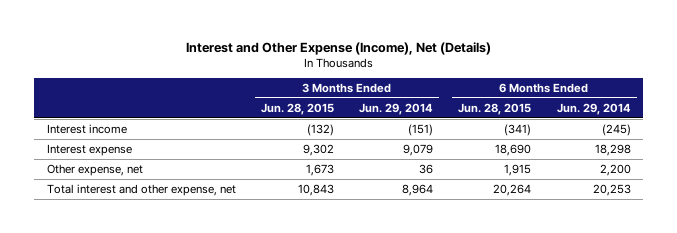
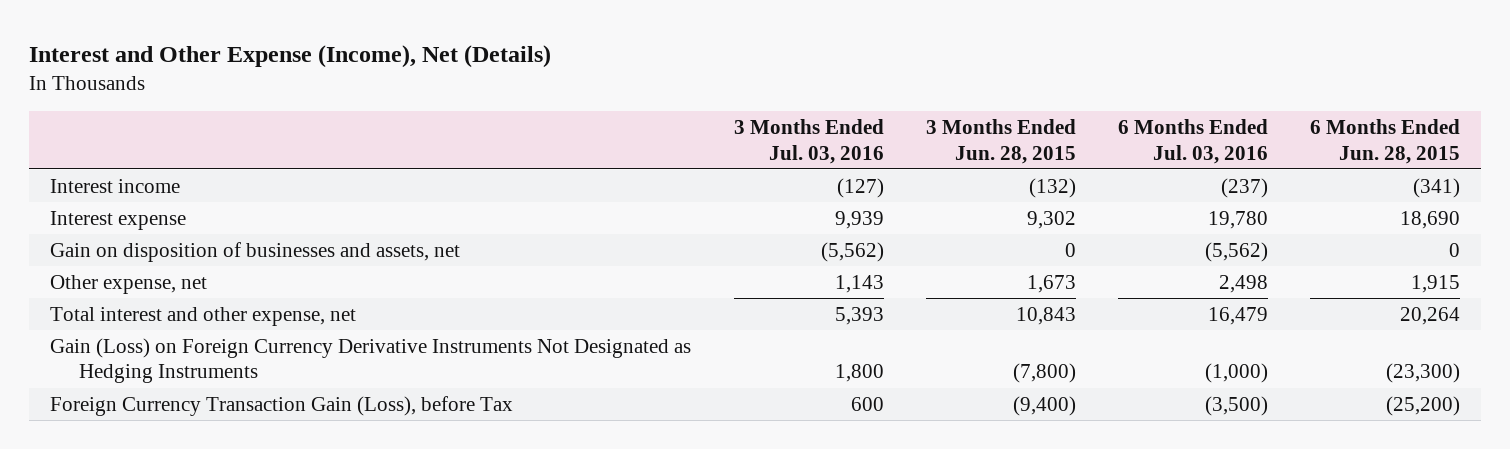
[359,102,434,115] Jun. 29, 2014 -> none
[556,102,631,115] Jun. 29, 2014 -> none
none -> [733,119,884,164] 3 Months Ended Jul. 03, 2016
none -> [1117,119,1268,164] 6 Months Ended Jul. 03, 2016
none -> [50,241,461,262] Gain on disposition of businesses and assets, net
none -> [50,337,692,384] Gain (Loss) on Foreign Currency Derivative Instruments Not Designated as Hedging Instruments
none -> [50,395,514,416] Foreign Currency Transaction Gain (Loss), before Tax

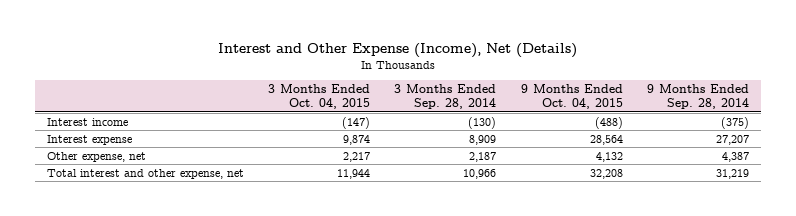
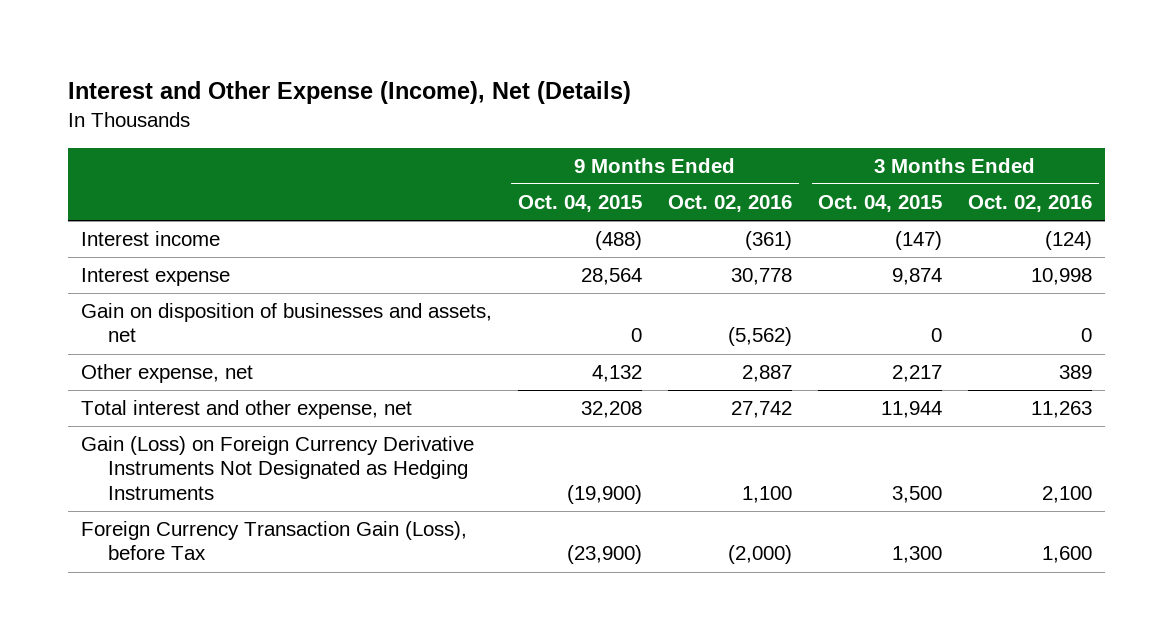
[394,83,497,109] 3 Months Ended Sep. 28, 2014 -> none
[646,83,749,109] 9 Months Ended Sep. 28, 2014 -> none
none -> [667,195,792,213] Oct. 02, 2016
none -> [968,195,1093,213] Oct. 02, 2016
none -> [80,303,492,343] Gain on disposition of businesses and assets, net
none -> [80,436,474,500] Gain (Loss) on Foreign Currency Derivative Instruments Not Designated as Hedging Instruments
none -> [80,521,467,561] Foreign Currency Transaction Gain (Loss), before Tax

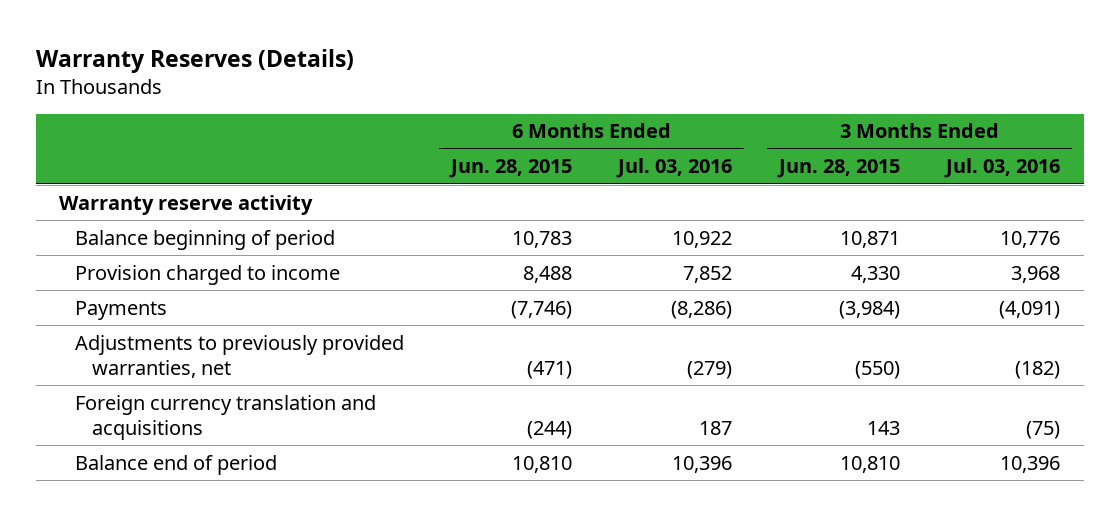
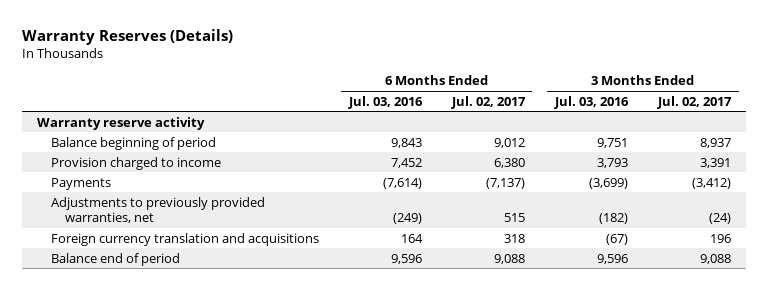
[448,159,572,179] Jun. 28, 2015 -> none
[776,159,900,179] Jun. 28, 2015 -> none
none -> [450,95,526,109] Jul. 02, 2017
none -> [657,95,733,109] Jul. 02, 2017
[672,230,733,248] 10,922 -> [390,137,422,148] 9,843
[1000,230,1061,248] 10,776 -> [596,137,628,148] 9,751
[683,265,733,283] 7,852 -> [390,157,422,168] 7,452
[1011,265,1061,283] 3,968 -> [596,157,628,168] 3,793
[671,300,733,319] (8,286) -> [382,177,422,189] (7,614)
[999,300,1061,319] (4,091) -> [588,177,628,189] (3,699)
[687,360,733,379] (279) -> [392,213,422,225] (249)
[699,420,733,435] 187 -> [400,233,423,243] 164
[1026,420,1061,439] (75) -> [605,233,628,245] (67)
[672,455,733,473] 10,396 -> [390,253,422,264] 9,596
[1000,455,1061,473] 10,396 -> [596,253,628,264] 9,596

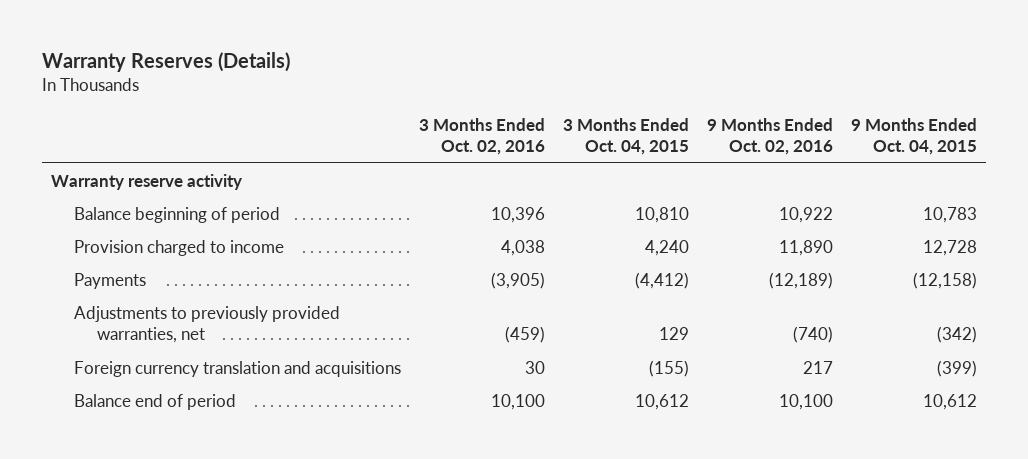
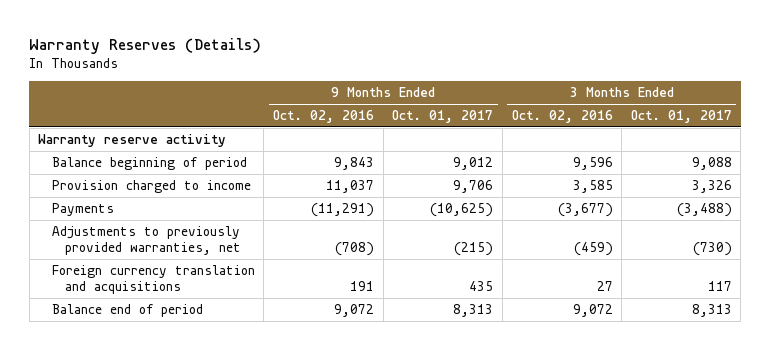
[562,118,689,156] 3 Months Ended Oct. 04, 2015 -> none
[850,118,977,156] 9 Months Ended Oct. 04, 2015 -> none
none -> [392,110,494,124] Oct. 01, 2017
none -> [630,110,732,124] Oct. 01, 2017
[490,206,545,223] 10,396 -> [572,156,613,170] 9,596
[778,206,833,223] 10,922 -> [334,156,375,170] 9,843
[500,239,545,256] 4,038 -> [572,179,613,193] 3,585
[778,239,833,256] 11,890 -> [326,179,375,193] 11,037
[490,271,545,289] (3,905) -> [557,202,613,217] (3,677)
[768,271,833,289] (12,189) -> [311,202,375,217] (11,291)
[792,326,833,344] (740) -> [335,242,375,257] (708)
[524,360,545,374] 30 -> [596,281,613,292] 27
[802,360,833,374] 217 -> [350,281,375,292] 191
[490,393,545,410] 10,100 -> [572,303,613,317] 9,072
[778,393,833,410] 10,100 -> [334,303,375,317] 9,072

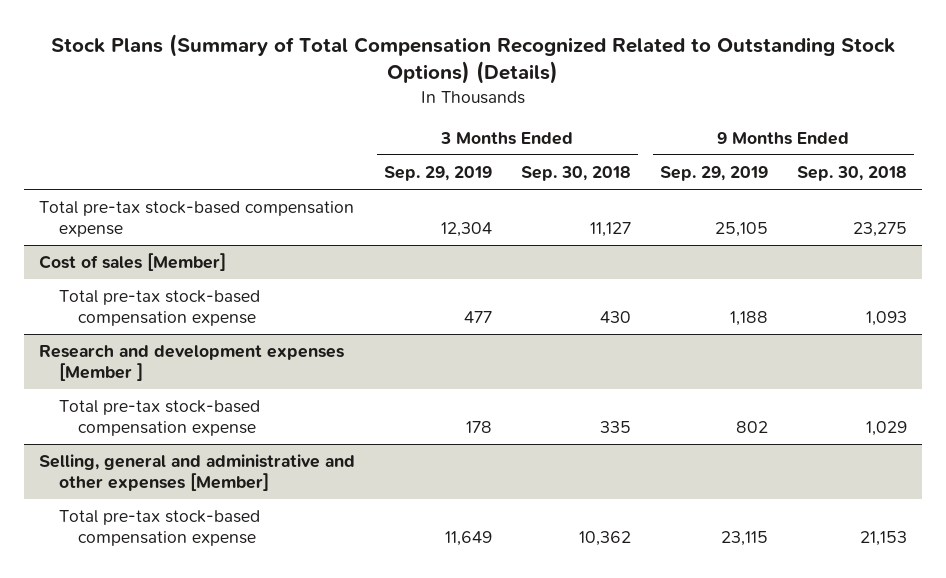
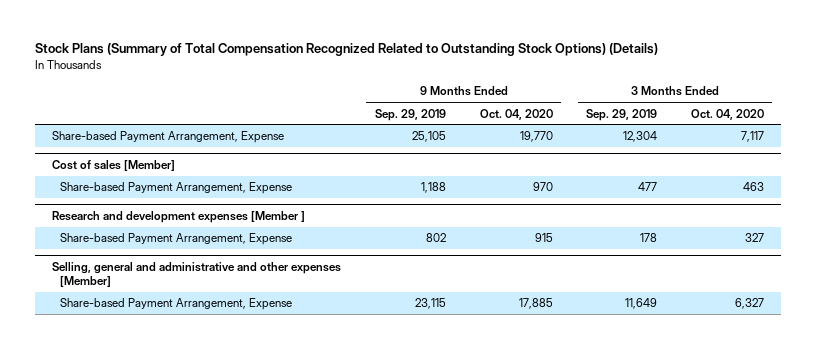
[520,166,631,182] Sep. 30, 2018 -> none
[796,166,907,182] Sep. 30, 2018 -> none
none -> [479,108,553,120] Oct. 04, 2020
none -> [691,108,765,120] Oct. 04, 2020
[38,201,354,237] Total pre-tax stock-based compensation expense -> [52,131,285,144] Share-based Payment Arrangement, Expense
[58,290,260,326] Total pre-tax stock-based compensation expense -> [60,182,293,195] Share-based Payment Arrangement, Expense
[58,400,260,436] Total pre-tax stock-based compensation expense -> [60,233,293,246] Share-based Payment Arrangement, Expense
[58,510,260,546] Total pre-tax stock-based compensation expense -> [60,298,293,311] Share-based Payment Arrangement, Expense

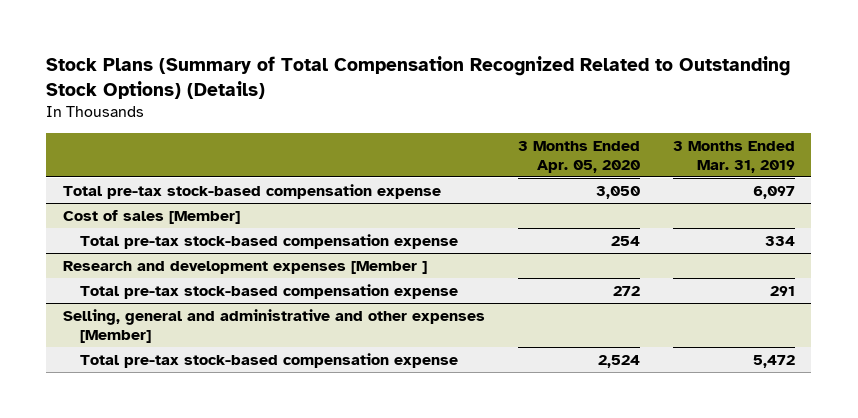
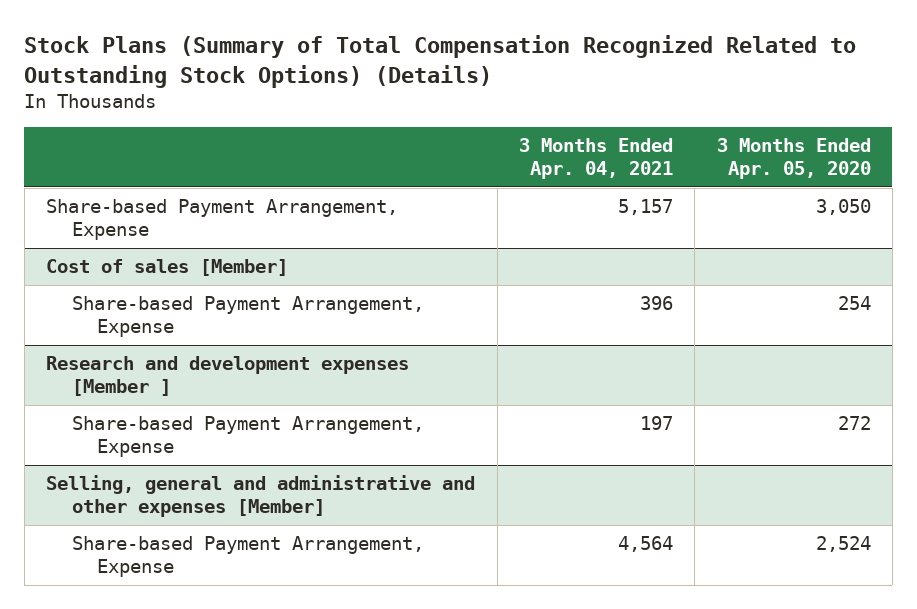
[672,140,795,173] 3 Months Ended Mar. 31, 2019 -> none
none -> [518,138,673,180] 3 Months Ended Apr. 04, 2021
[62,183,441,199] Total pre-tax stock-based compensation expense -> [46,199,399,241] Share-based Payment Arrangement, Expense
[80,233,459,249] Total pre-tax stock-based compensation expense -> [71,296,424,338] Share-based Payment Arrangement, Expense
[80,283,459,299] Total pre-tax stock-based compensation expense -> [71,416,424,458] Share-based Payment Arrangement, Expense
[80,352,459,368] Total pre-tax stock-based compensation expense -> [71,536,424,578] Share-based Payment Arrangement, Expense

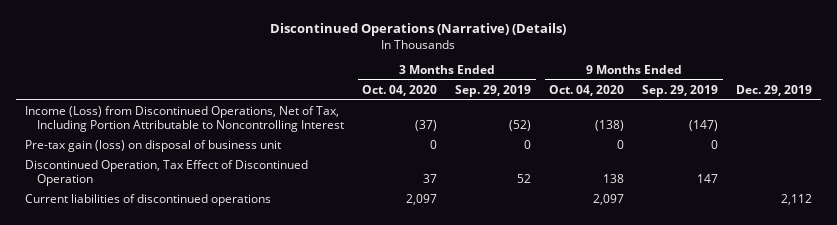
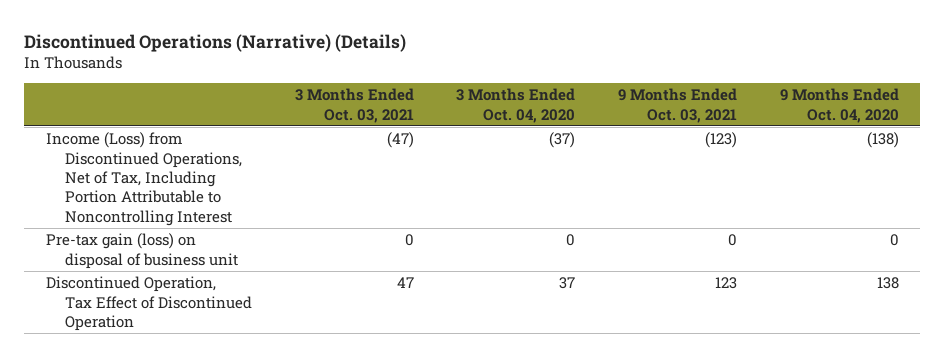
[455,84,532,97] Sep. 29, 2019 -> none
[642,84,719,97] Sep. 29, 2019 -> none
[736,84,813,96] Dec. 29, 2019 -> none
none -> [294,88,414,123] 3 Months Ended Oct. 03, 2021
none -> [617,88,737,123] 9 Months Ended Oct. 03, 2021
[24,193,271,206] Current liabilities of discontinued operations -> none

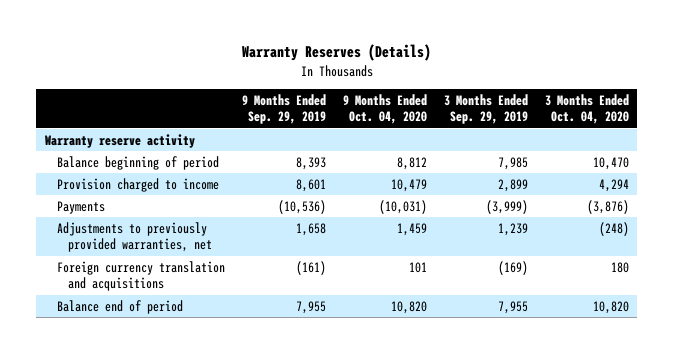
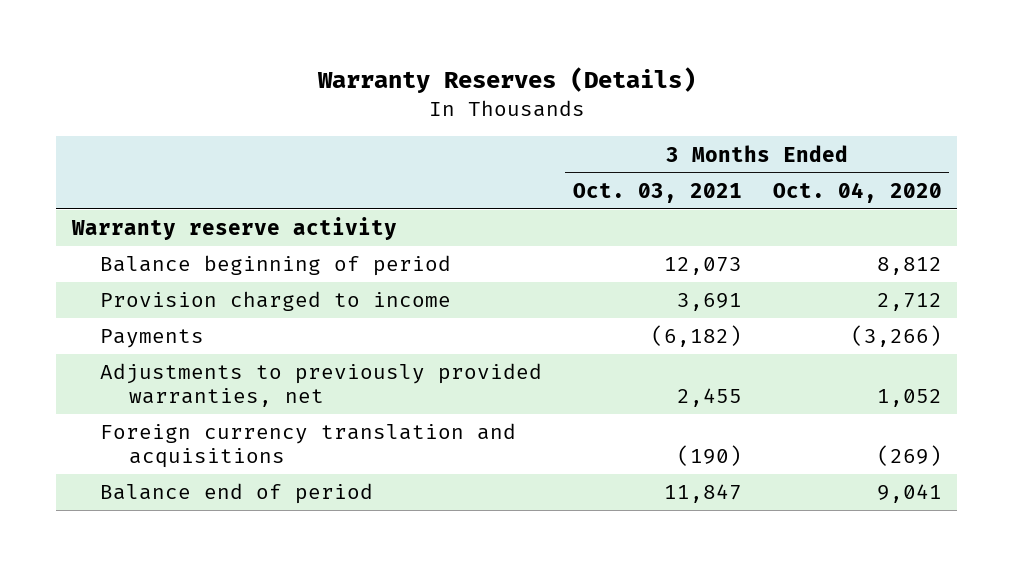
[241,94,326,125] 9 Months Ended Sep. 29, 2019 -> none
[342,94,427,125] 9 Months Ended Oct. 04, 2020 -> none
[443,94,528,125] 3 Months Ended Sep. 29, 2019 -> none
none -> [572,182,742,203] Oct. 03, 2021
[592,156,629,170] 10,470 -> [876,257,942,276] 8,812
[598,178,629,192] 4,294 -> [876,293,942,312] 2,712
[586,199,629,214] (3,876) -> [850,325,942,348] (3,266)
[598,221,629,236] (248) -> [876,389,942,408] 1,052
[610,261,629,273] 180 -> [876,445,942,467] (269)
[592,300,629,314] 10,820 -> [876,484,942,504] 9,041

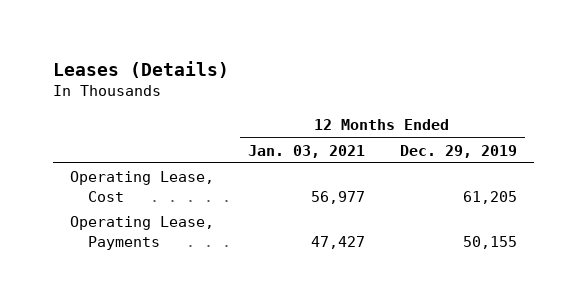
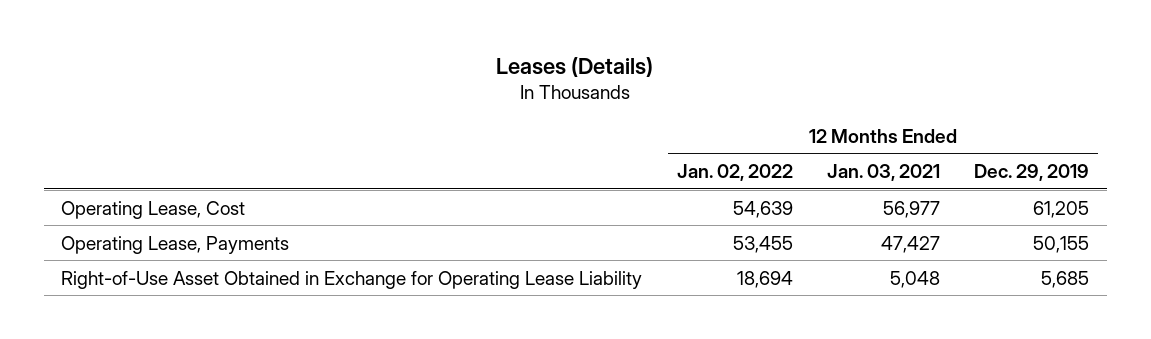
none -> [676,164,793,182] Jan. 02, 2022
none -> [61,270,643,289] Right-of-Use Asset Obtained in Exchange for Operating Lease Liability

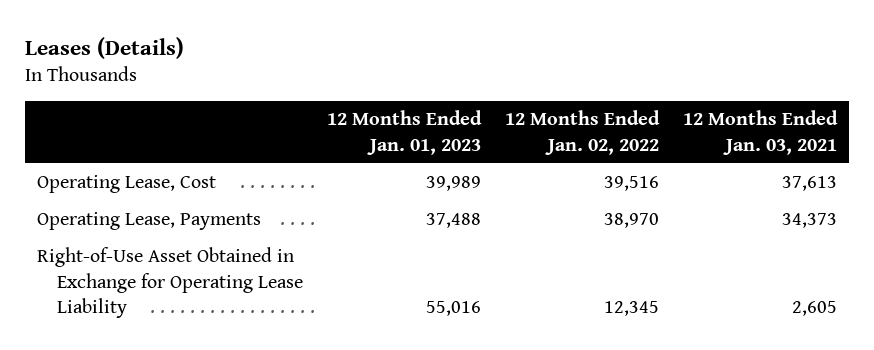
[974,164,1090,182] Dec. 29, 2019 -> none
none -> [327,110,483,155] 12 Months Ended Jan. 01, 2023
[732,200,793,218] 54,639 -> [604,176,660,192] 39,516
[883,200,941,218] 56,977 -> [782,176,838,192] 37,613
[732,235,793,253] 53,455 -> [604,213,660,229] 38,970
[881,235,941,253] 47,427 -> [782,213,838,229] 34,373
[736,270,793,288] 18,694 -> [604,301,660,317] 12,345
[890,270,941,288] 5,048 -> [792,301,838,317] 2,605

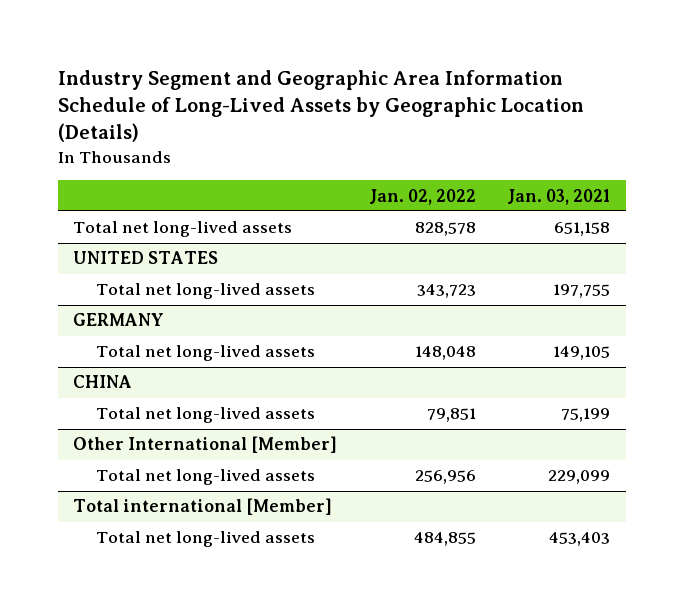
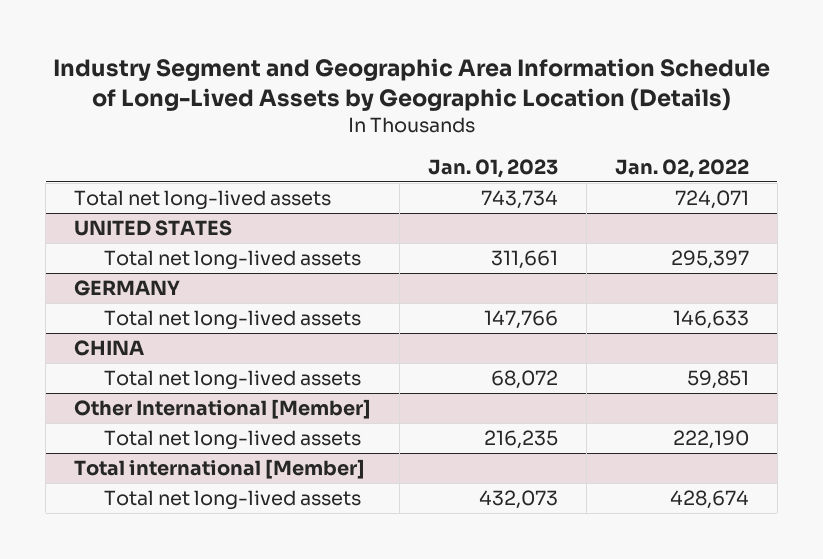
[507,188,611,205] Jan. 03, 2021 -> none
none -> [428,158,559,178] Jan. 01, 2023
[414,222,476,237] 828,578 -> [675,190,750,210] 724,071
[416,284,476,299] 343,723 -> [671,250,750,270] 295,397
[414,346,476,361] 148,048 -> [673,310,750,330] 146,633
[426,408,476,423] 79,851 -> [687,370,750,390] 59,851
[414,470,476,485] 256,956 -> [673,430,750,450] 222,190
[413,532,476,547] 484,855 -> [670,490,750,510] 428,674

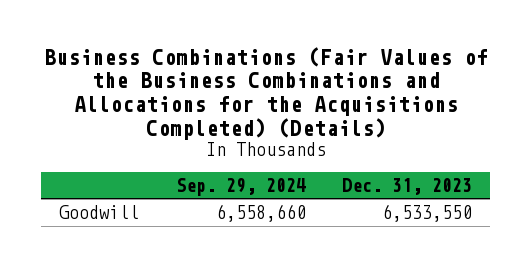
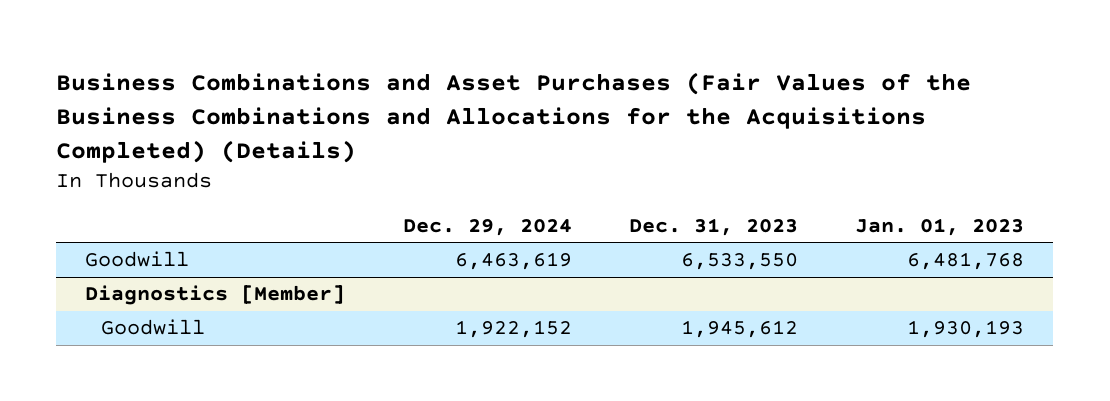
[43,46,488,140] Business Combinations (Fair Values of the Business Combinations and Allocations for the Acquisitions Completed) (Details) -> [56,72,972,163] Business Combinations and Asset Purchases (Fair Values of the Business Combinations and Allocations for the Acquisitions Completed) (Details)
[175,177,306,196] Sep. 29, 2024 -> none
none -> [402,218,572,236] Dec. 29, 2024
none -> [855,217,1025,236] Jan. 01, 2023
none -> [85,285,346,306] Diagnostics [Member]
none -> [100,319,205,336] Goodwill

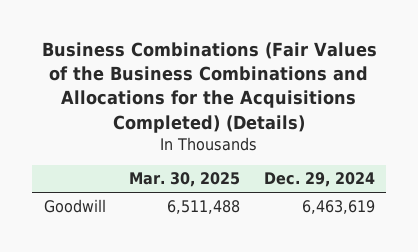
[56,72,972,163] Business Combinations and Asset Purchases (Fair Values of the Business Combinations and Allocations for the Acquisitions Completed) (Details) -> [42,42,378,133] Business Combinations (Fair Values of the Business Combinations and Allocations for the Acquisitions Completed) (Details)
[629,217,799,236] Dec. 31, 2023 -> none
[855,217,1025,236] Jan. 01, 2023 -> none
none -> [129,172,241,188] Mar. 30, 2025
[85,285,346,306] Diagnostics [Member] -> none
[100,319,205,336] Goodwill -> none

